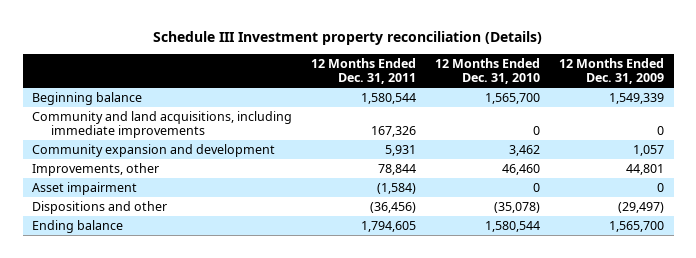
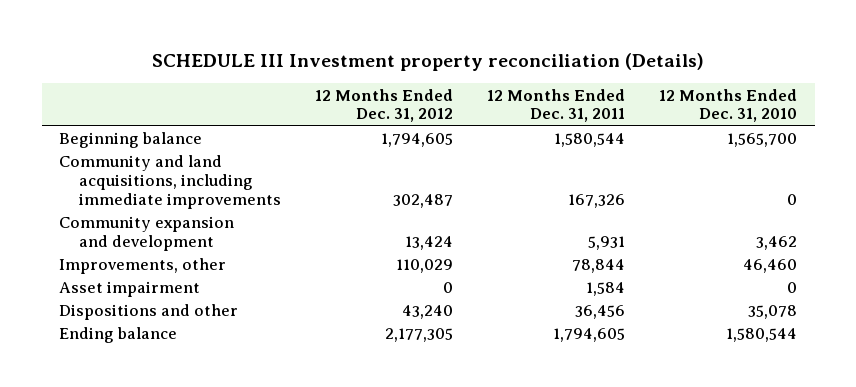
[153,30,543,45] Schedule III Investment property reconciliation (Details) -> [152,52,705,71] SCHEDULE III Investment property reconciliation (Details)
[559,57,665,85] 12 Months Ended Dec. 31, 2009 -> none
none -> [315,88,454,123] 12 Months Ended Dec. 31, 2012
[377,182,417,194] (1,584) -> [586,282,626,297] 1,584
[370,201,417,213] (36,456) -> [575,305,626,320] 36,456
[494,201,541,213] (35,078) -> [748,305,798,320] 35,078

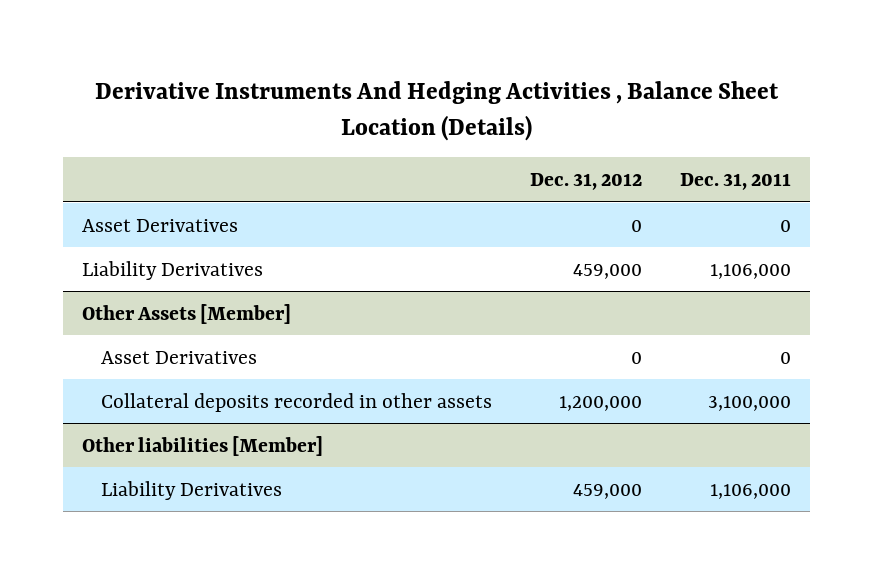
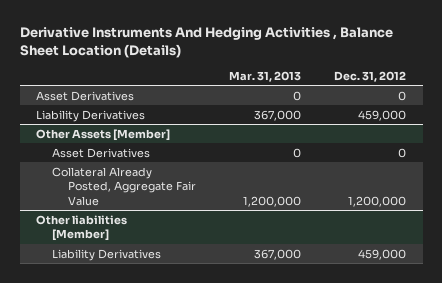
[680,173,792,191] Dec. 31, 2011 -> none
none -> [229,70,302,82] Mar. 31, 2013
[101,392,493,412] Collateral deposits recorded in other assets -> [52,166,197,206] Collateral Already Posted, Aggregate Fair Value

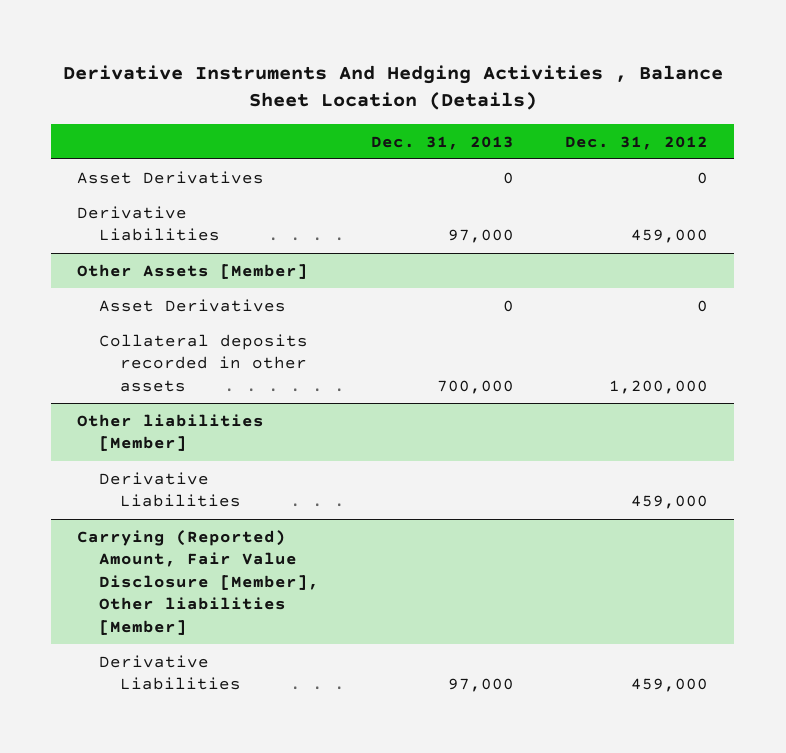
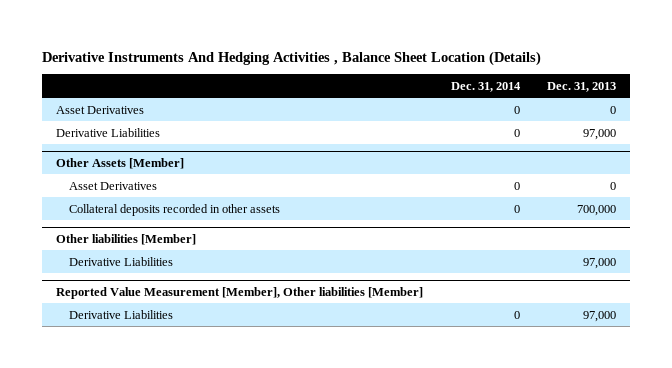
[565,135,709,150] Dec. 31, 2012 -> none
none -> [450,81,521,92] Dec. 31, 2014
[98,471,241,508] Derivative Liabilities -> none
[77,529,319,635] Carrying (Reported) Amount, Fair Value Disclosure [Member], Other liabilities [Member] -> none
none -> [55,286,423,299] Reported Value Measurement [Member], Other liabilities [Member]
none -> [68,309,173,319] Derivative Liabilities

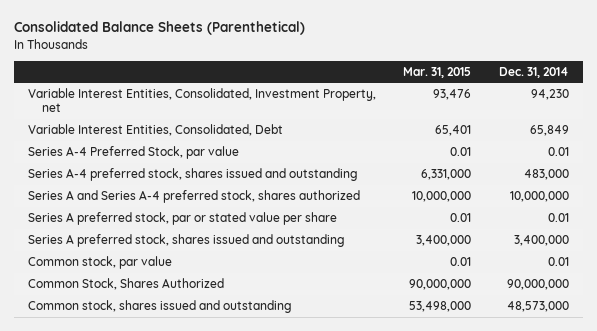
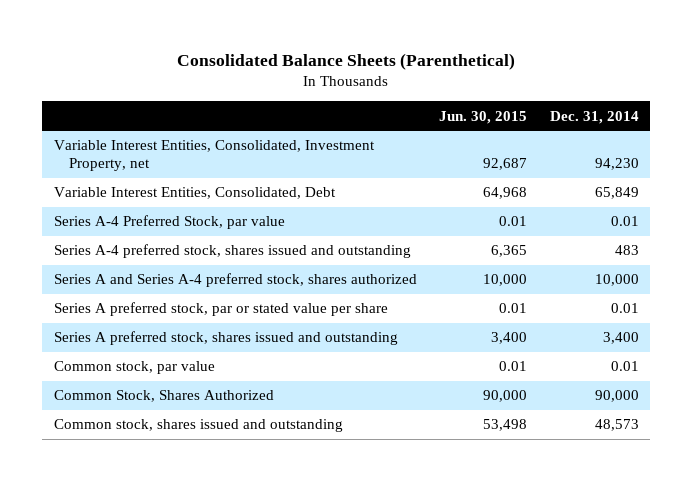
[403,66,472,78] Mar. 31, 2015 -> none
none -> [439,110,528,124] Jun. 30, 2015
[523,169,569,181] 483,000 -> [614,245,639,256] 483
[509,191,569,203] 10,000,000 -> [594,274,639,287] 10,000
[513,235,569,247] 3,400,000 -> [602,332,639,345] 3,400
[506,279,569,291] 90,000,000 -> [594,390,639,403] 90,000
[506,301,569,313] 48,573,000 -> [594,419,639,432] 48,573

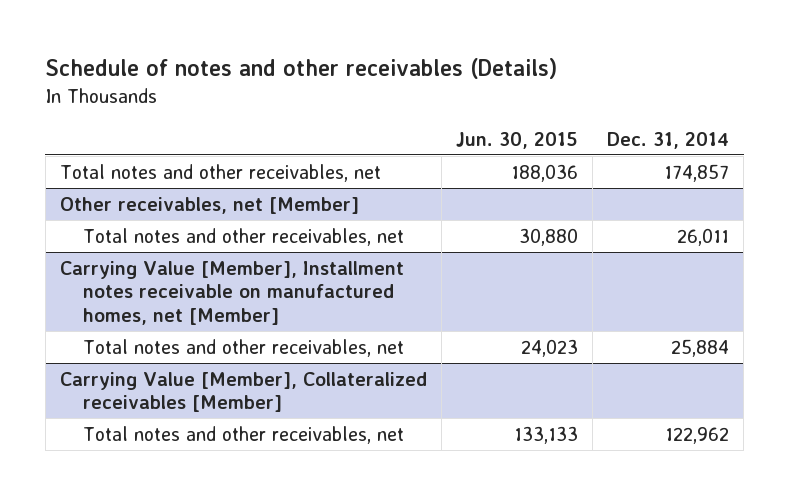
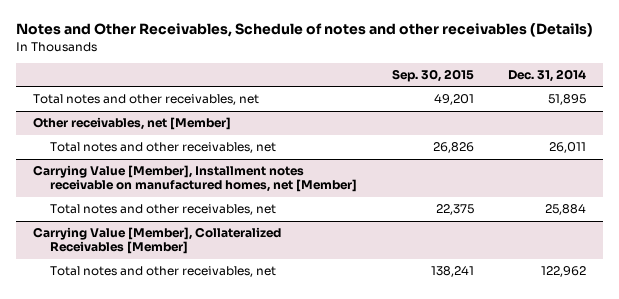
[45,58,558,80] Schedule of notes and other receivables (Details) -> [15,23,593,38] Notes and Other Receivables, Schedule of notes and other receivables (Details)
[456,131,579,149] Jun. 30, 2015 -> none
none -> [391,68,474,82] Sep. 30, 2015
[664,163,730,182] 174,857 -> [548,94,587,106] 51,895
[59,371,427,413] Carrying Value [Member], Collateralized receivables [Member] -> [32,227,281,255] Carrying Value [Member], Collateralized Receivables [Member]

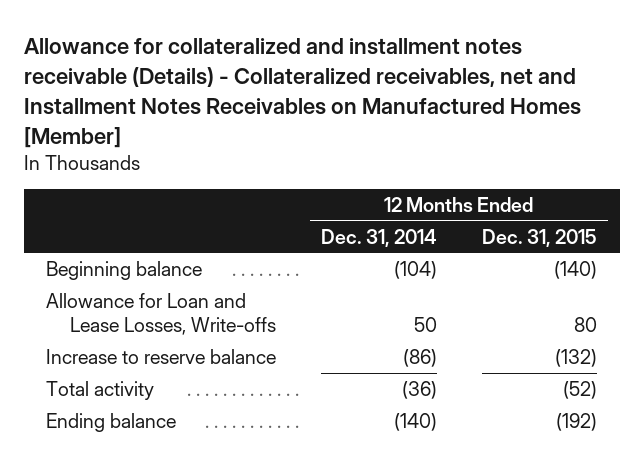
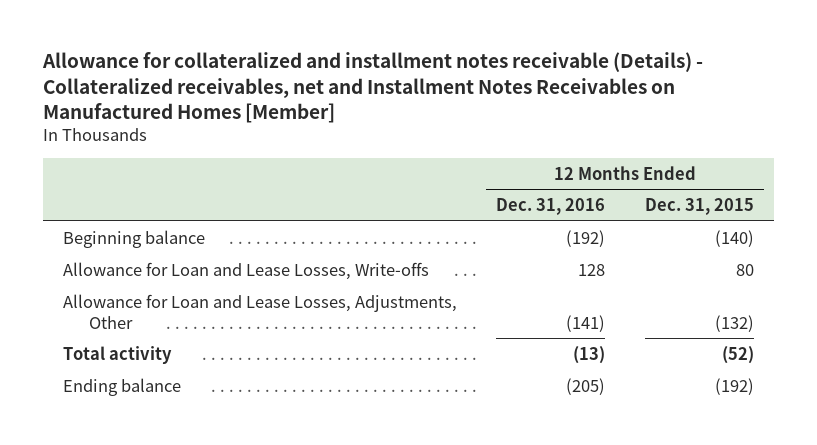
[321,228,438,247] Dec. 31, 2014 -> none
none -> [496,198,606,216] Dec. 31, 2016
[46,348,277,364] Increase to reserve balance -> [62,293,457,329] Allowance for Loan and Lease Losses, Adjustments, Other

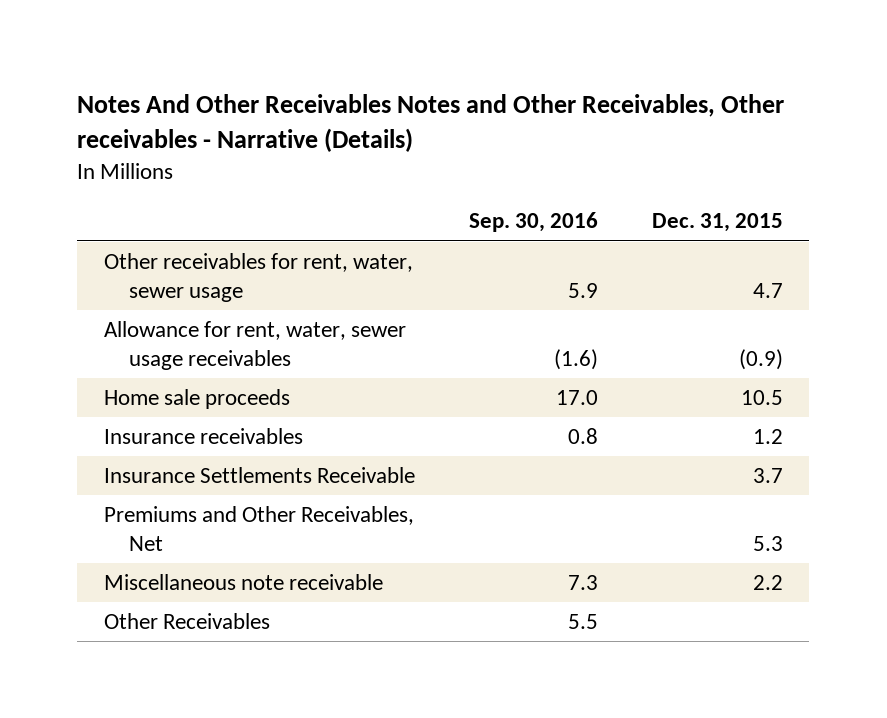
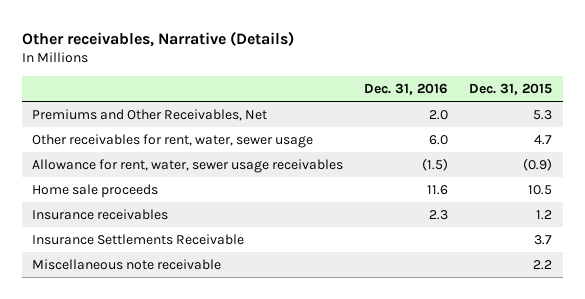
[77,93,785,152] Notes And Other Receivables Notes and Other Receivables, Other receivables - Narrative (Details) -> [21,30,294,47] Other receivables, Narrative (Details)
[468,212,598,233] Sep. 30, 2016 -> none
none -> [364,83,449,96] Dec. 31, 2016
[104,506,415,551] Premiums and Other Receivables, Net -> [32,108,268,121] Premiums and Other Receivables, Net
[104,613,271,630] Other Receivables -> none

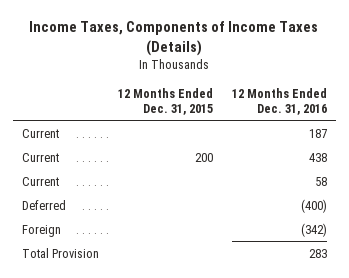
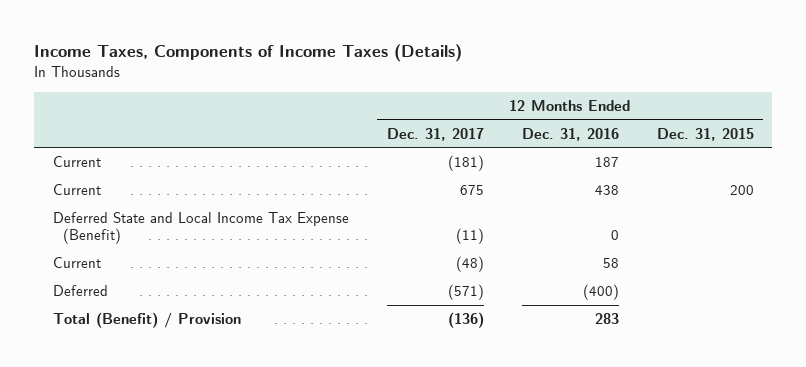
none -> [386,127,484,141] Dec. 31, 2017
none -> [52,212,349,245] Deferred State and Local Income Tax Expense (Benefit)
[22,224,62,237] Foreign -> none
[22,247,100,258] Total Provision -> [52,312,241,329] Total (Benefit) / Provision

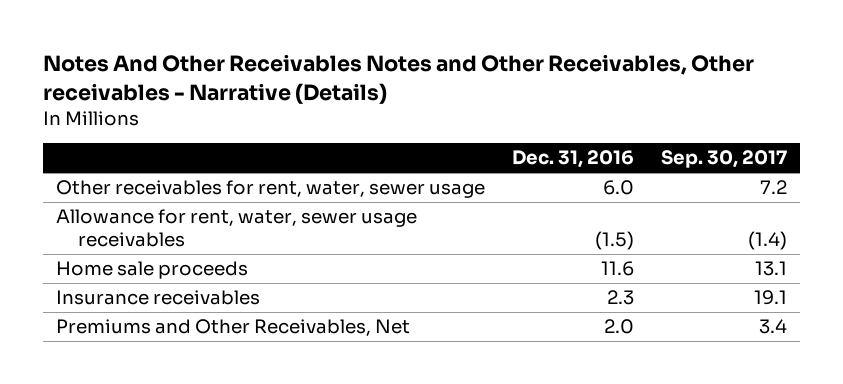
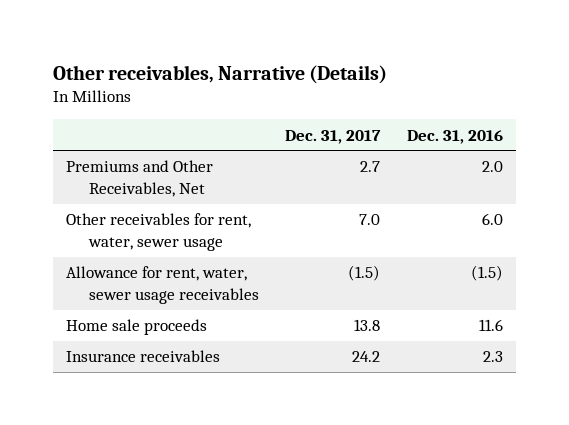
[43,54,755,104] Notes And Other Receivables Notes and Other Receivables, Other receivables - Narrative (Details) -> [53,64,388,84] Other receivables, Narrative (Details)
[660,150,787,169] Sep. 30, 2017 -> none
none -> [285,129,382,144] Dec. 31, 2017
[56,319,411,337] Premiums and Other Receivables, Net -> [66,160,214,198] Premiums and Other Receivables, Net

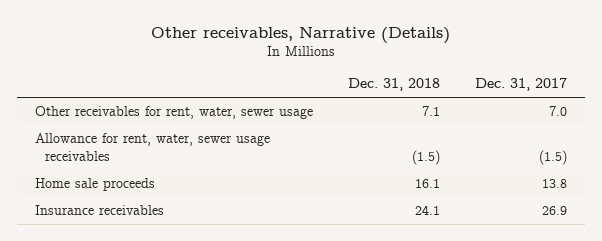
[406,129,503,144] Dec. 31, 2016 -> none
none -> [348,78,441,92] Dec. 31, 2018
[66,160,214,198] Premiums and Other Receivables, Net -> none
[352,351,381,363] 24.2 -> [542,206,568,216] 26.9

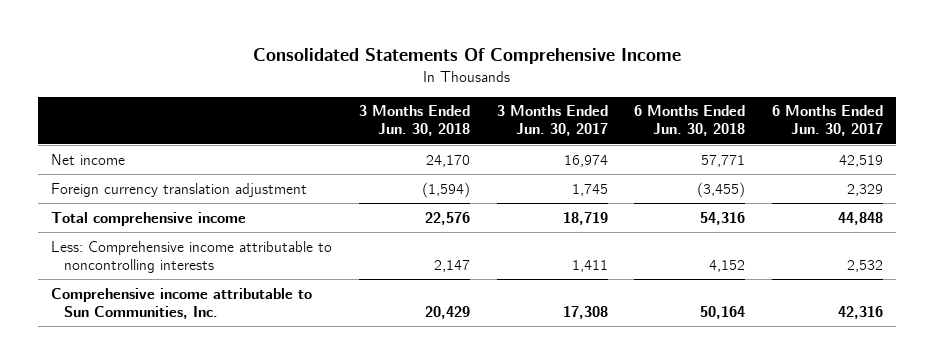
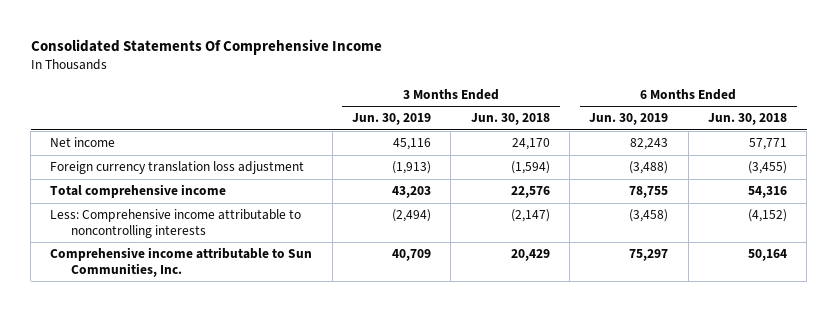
[496,105,608,137] 3 Months Ended Jun. 30, 2017 -> none
[771,105,883,137] 6 Months Ended Jun. 30, 2017 -> none
none -> [352,113,432,126] Jun. 30, 2019
none -> [589,113,669,126] Jun. 30, 2019
[51,182,308,197] Foreign currency translation adjustment -> [50,161,305,175] Foreign currency translation loss adjustment
[434,259,471,272] 2,147 -> [510,209,550,223] (2,147)
[709,259,746,272] 4,152 -> [748,209,788,223] (4,152)

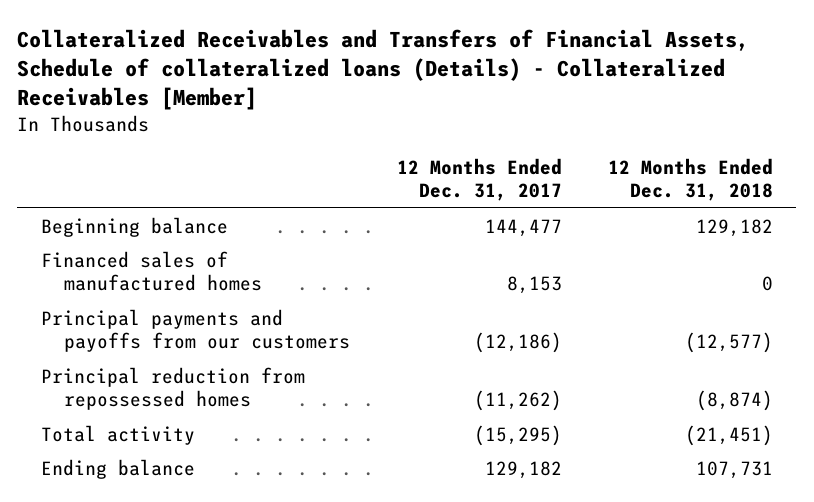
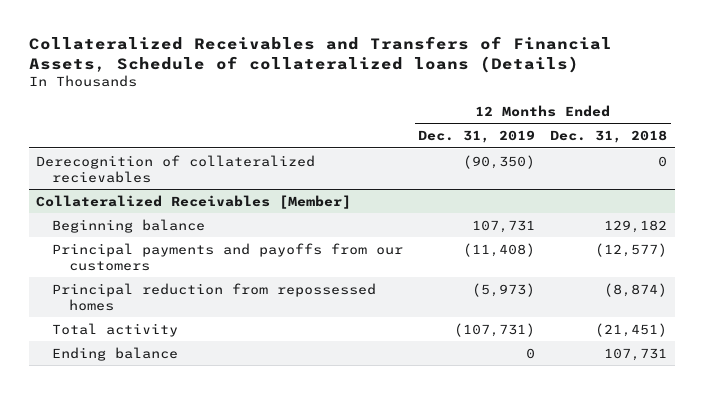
[17,28,750,111] Collateralized Receivables and Transfers of Financial Assets, Schedule of collateralized loans (Details) - Collateralized Receivables [Member] -> [28,35,612,73] Collateralized Receivables and Transfers of Financial Assets, Schedule of collateralized loans (Details)
[396,157,562,202] 12 Months Ended Dec. 31, 2017 -> none
none -> [418,130,536,144] Dec. 31, 2019
none -> [35,154,315,183] Derecognition of collateralized recievables
none -> [35,194,351,209] Collateralized Receivables [Member]
[40,250,263,292] Financed sales of manufactured homes -> none

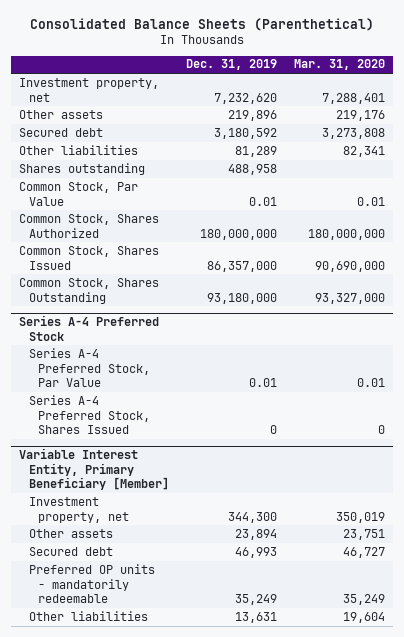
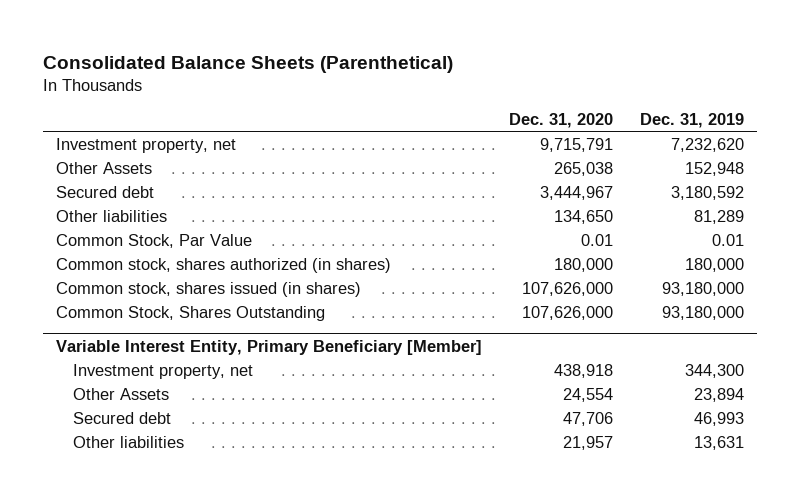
[293,59,385,71] Mar. 31, 2020 -> none
none -> [509,112,614,128] Dec. 31, 2020
[19,109,104,119] Other assets -> [56,161,153,174] Other Assets
[227,109,277,121] 219,896 -> [684,161,744,176] 152,948
[19,162,146,175] Shares outstanding -> none
[19,213,160,238] Common Stock, Shares Authorized -> [56,257,392,273] Common stock, shares authorized (in shares)
[199,228,277,240] 180,000,000 -> [684,257,744,272] 180,000
[19,245,160,270] Common Stock, Shares Issued -> [56,281,362,297] Common stock, shares issued (in shares)
[206,260,277,272] 86,357,000 -> [661,281,744,296] 93,180,000
[19,315,160,341] Series A-4 Preferred Stock -> none
[28,347,151,388] Series A-4 Preferred Stock, Par Value -> none
[28,394,151,435] Series A-4 Preferred Stock, Shares Issued -> none
[28,528,113,538] Other assets -> [73,387,170,400] Other Assets
[28,563,155,604] Preferred OP units - mandatorily redeemable -> none

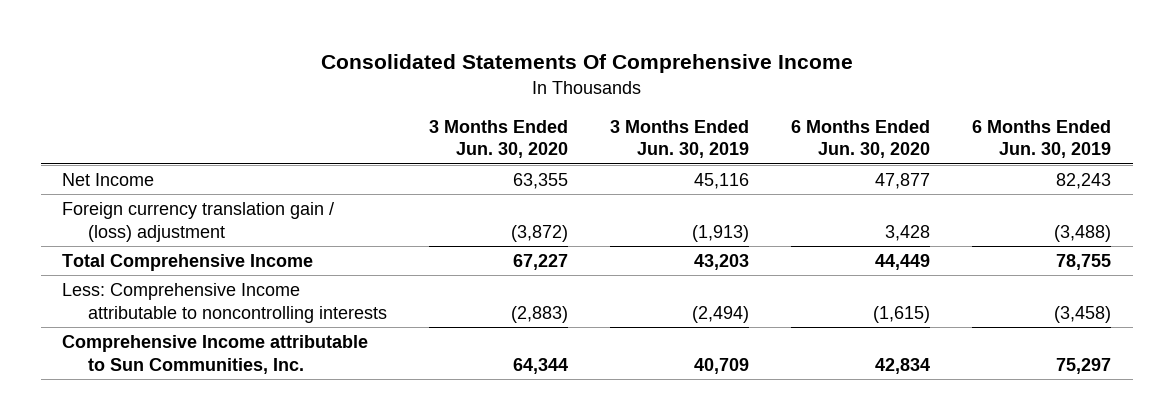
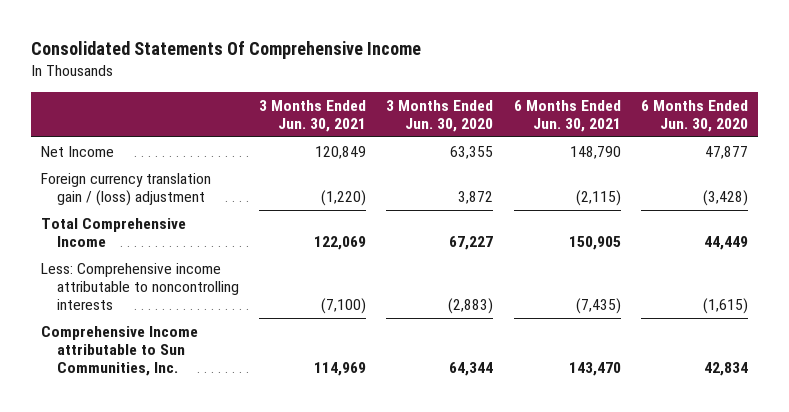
[610,119,750,159] 3 Months Ended Jun. 30, 2019 -> none
[972,119,1112,159] 6 Months Ended Jun. 30, 2019 -> none
none -> [259,99,367,132] 3 Months Ended Jun. 30, 2021
none -> [513,99,621,132] 6 Months Ended Jun. 30, 2021
[510,224,568,242] (3,872) -> [458,190,494,204] 3,872
[885,224,931,241] 3,428 -> [702,189,748,206] (3,428)
[62,282,387,323] Less: Comprehensive Income attributable to noncontrolling interests -> [40,262,239,311] Less: Comprehensive income attributable to noncontrolling interests

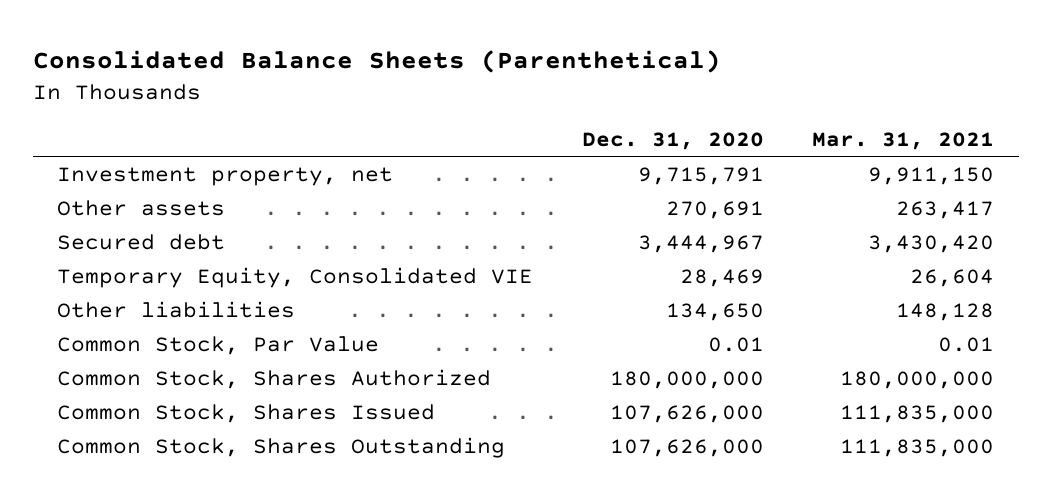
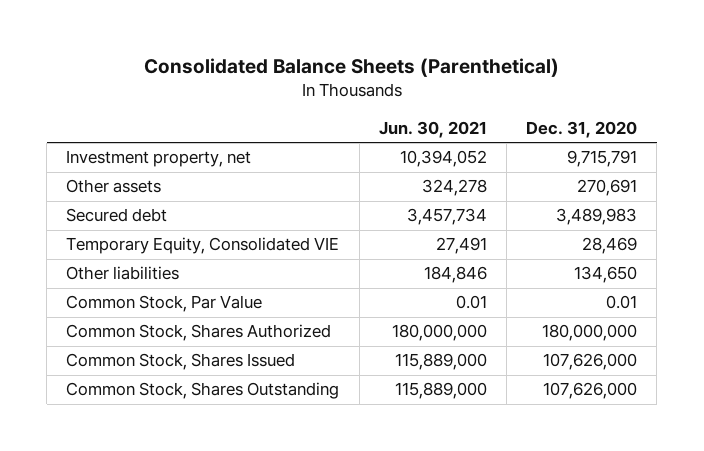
[812,131,995,150] Mar. 31, 2021 -> none
none -> [378,120,487,138] Jun. 30, 2021
[637,234,764,253] 3,444,967 -> [556,208,638,226] 3,489,983

